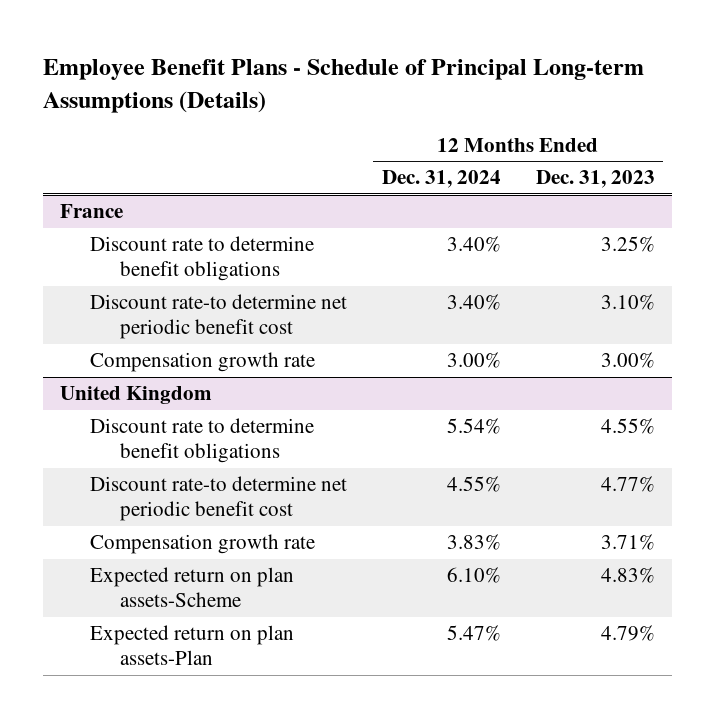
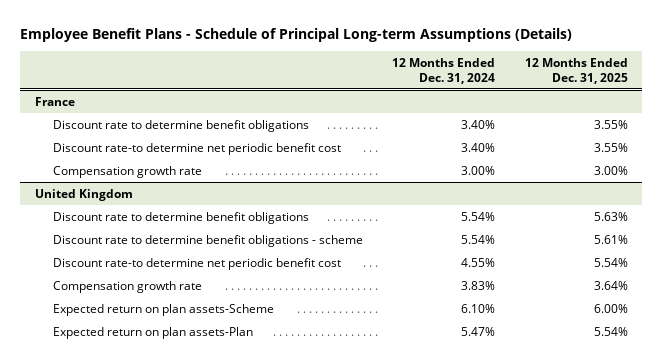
[535,170,655,189] Dec. 31, 2023 -> none
none -> [524,57,628,84] 12 Months Ended Dec. 31, 2025
none -> [53,234,364,247] Discount rate to determine benefit obligations - scheme

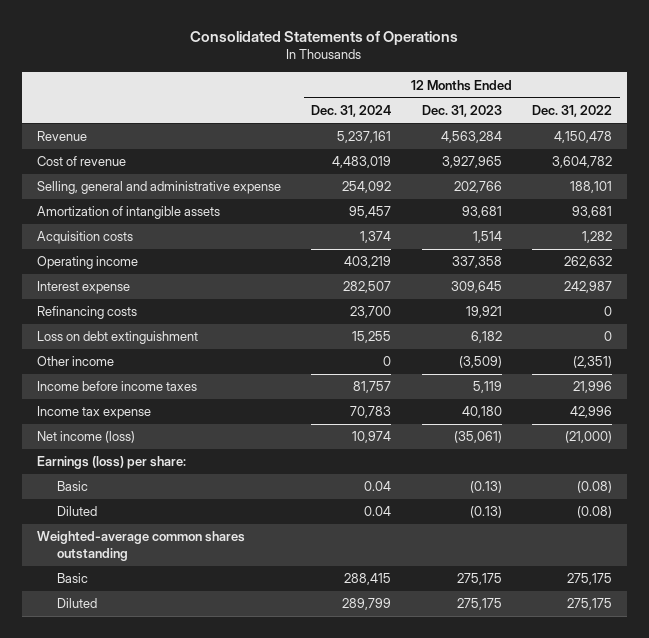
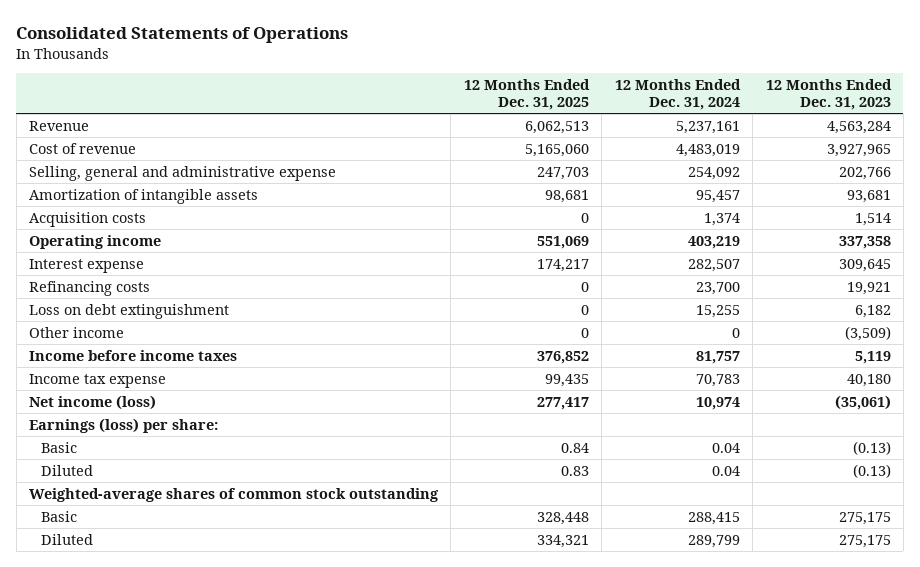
[531,105,612,118] Dec. 31, 2022 -> none
none -> [463,78,590,110] 12 Months Ended Dec. 31, 2025
[36,531,245,561] Weighted-average common shares outstanding -> [29,487,440,502] Weighted-average shares of common stock outstanding

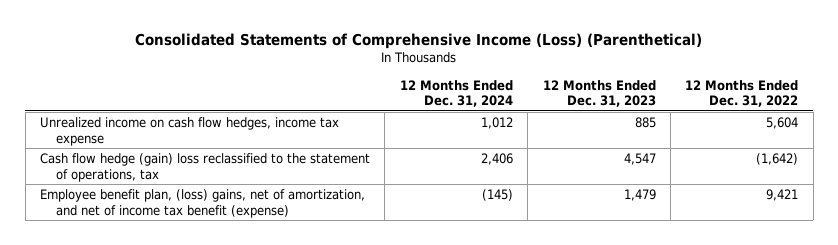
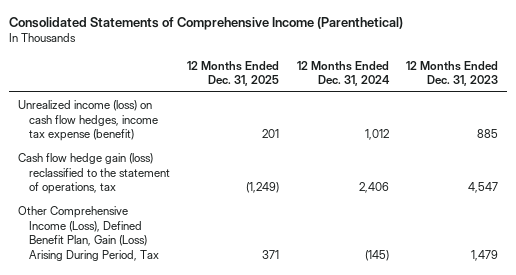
[135,32,703,49] Consolidated Statements of Comprehensive Income (Loss) (Parenthetical) -> [9,17,404,31] Consolidated Statements of Comprehensive Income (Parenthetical)
[685,79,799,108] 12 Months Ended Dec. 31, 2022 -> none
none -> [187,60,280,87] 12 Months Ended Dec. 31, 2025
[39,116,339,146] Unrealized income on cash flow hedges, income tax expense -> [18,99,158,142] Unrealized income (loss) on cash flow hedges, income tax expense (benefit)
[39,152,370,182] Cash flow hedge (gain) loss reclassified to the statement of operations, tax -> [18,152,170,195] Cash flow hedge gain (loss) reclassified to the statement of operations, tax
[39,188,365,218] Employee benefit plan, (loss) gains, net of amortization, and net of income tax benefit (expense) -> [18,205,159,261] Other Comprehensive Income (Loss), Defined Benefit Plan, Gain (Loss) Arising During Period, Tax

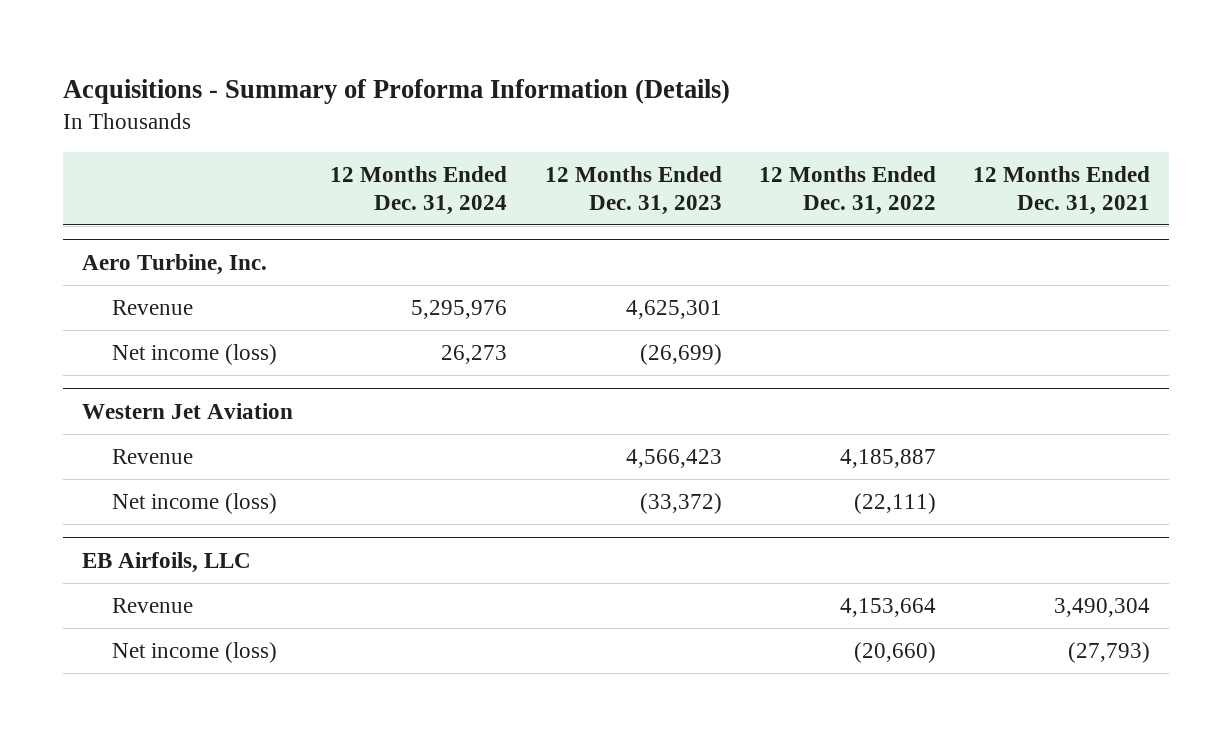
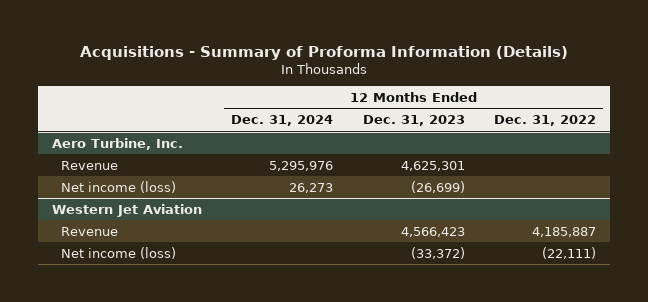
[973,165,1151,215] 12 Months Ended Dec. 31, 2021 -> none
[81,551,251,573] EB Airfoils, LLC -> none
[111,597,193,613] Revenue -> none
[111,641,277,663] Net income (loss) -> none

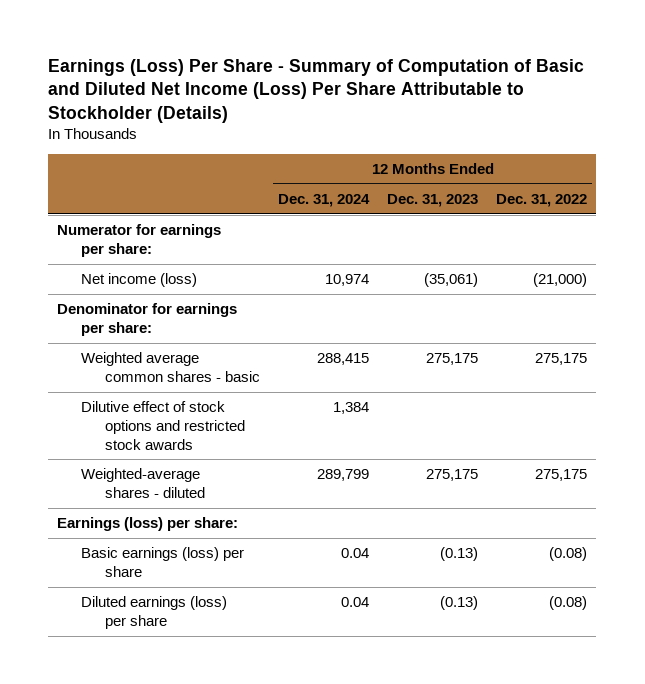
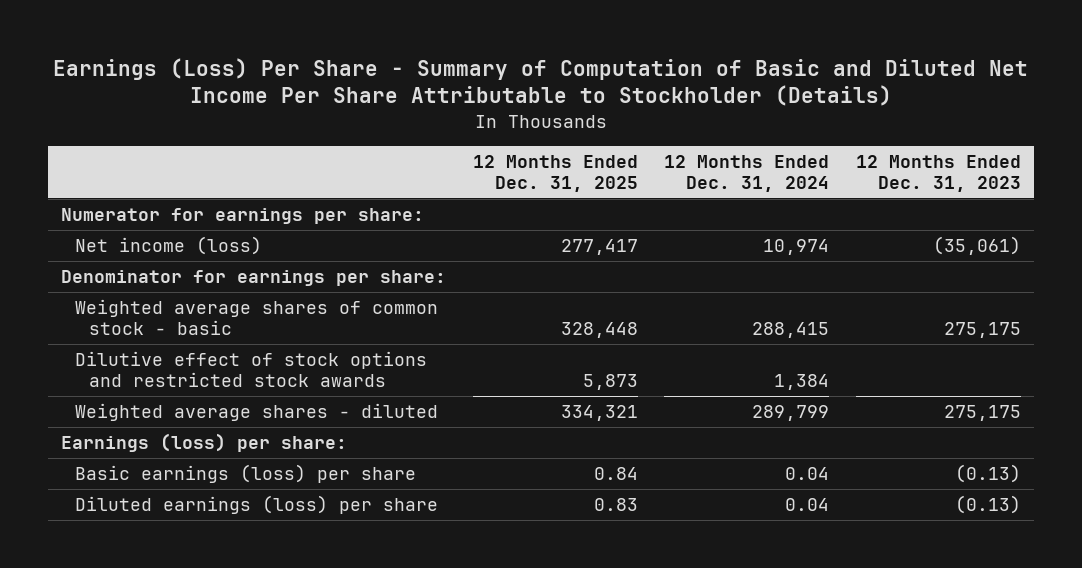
[48,58,585,123] Earnings (Loss) Per Share - Summary of Computation of Basic and Diluted Net Income (Loss) Per Share Attributable to Stockholder (Details) -> [53,57,1029,107] Earnings (Loss) Per Share - Summary of Computation of Basic and Diluted Net Income Per Share Attributable to Stockholder (Details)
[496,193,588,207] Dec. 31, 2022 -> none
none -> [472,154,638,192] 12 Months Ended Dec. 31, 2025
[80,352,260,382] Weighted average common shares - basic -> [75,298,439,336] Weighted average shares of common stock - basic
[80,468,205,498] Weighted-average shares - diluted -> [75,402,439,421] Weighted average shares - diluted

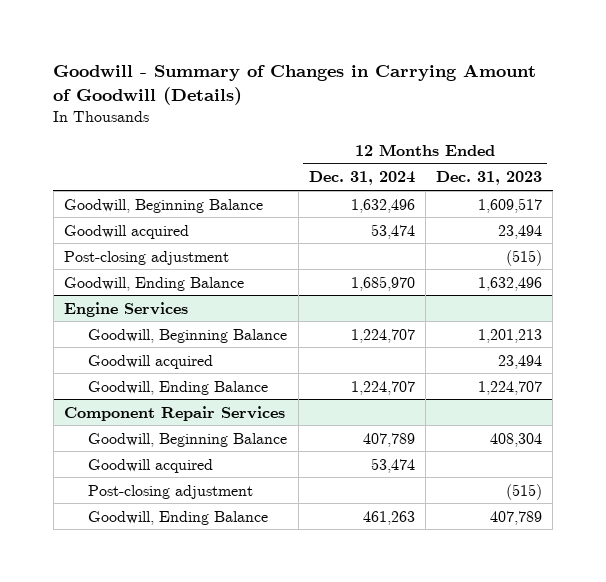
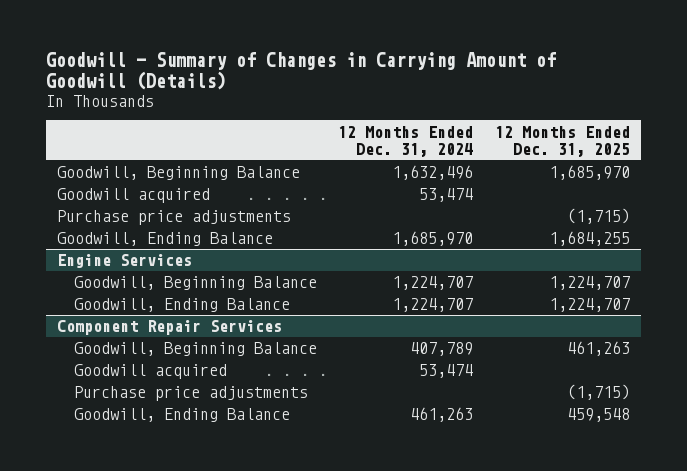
[436,171,543,186] Dec. 31, 2023 -> none
none -> [495,125,631,158] 12 Months Ended Dec. 31, 2025
[64,250,230,265] Post-closing adjustment -> [56,210,291,226] Purchase price adjustments
[88,354,214,369] Goodwill acquired -> none
[88,484,254,499] Post-closing adjustment -> [73,386,308,402] Purchase price adjustments

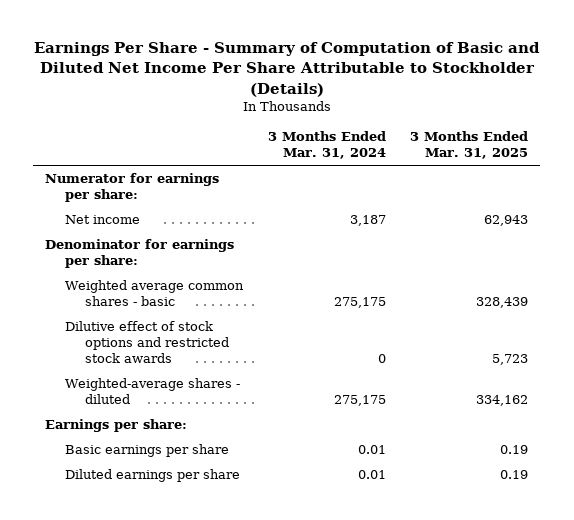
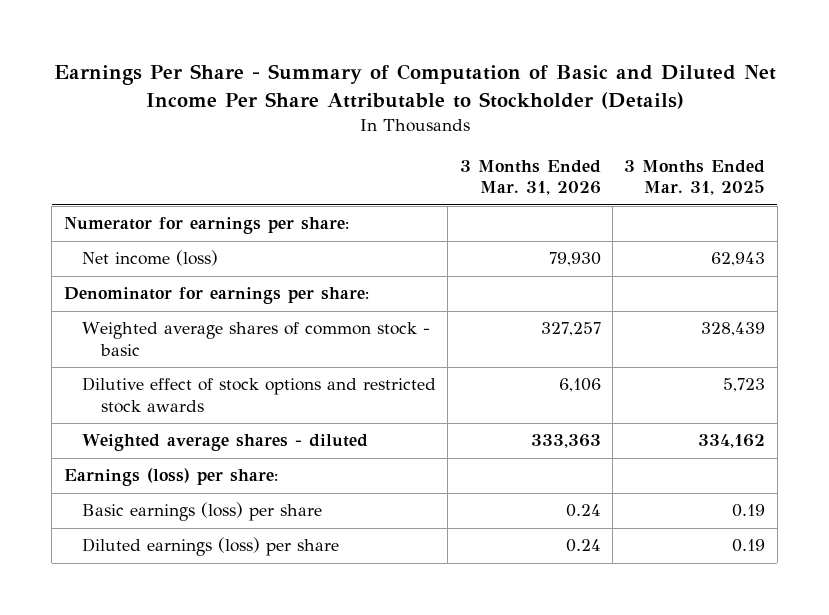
[267,131,386,160] 3 Months Ended Mar. 31, 2024 -> none
none -> [459,159,601,196] 3 Months Ended Mar. 31, 2026
[65,215,141,225] Net income -> [82,250,219,267] Net income (loss)
[65,280,245,307] Weighted average common shares - basic -> [82,322,431,357] Weighted average shares of common stock - basic
[65,378,241,405] Weighted-average shares - diluted -> [82,434,369,452] Weighted average shares - diluted
[45,419,188,433] Earnings per share: -> [63,468,278,487] Earnings (loss) per share:
[65,444,230,458] Basic earnings per share -> [82,502,323,522] Basic earnings (loss) per share
[65,469,241,483] Diluted earnings per share -> [82,537,340,557] Diluted earnings (loss) per share

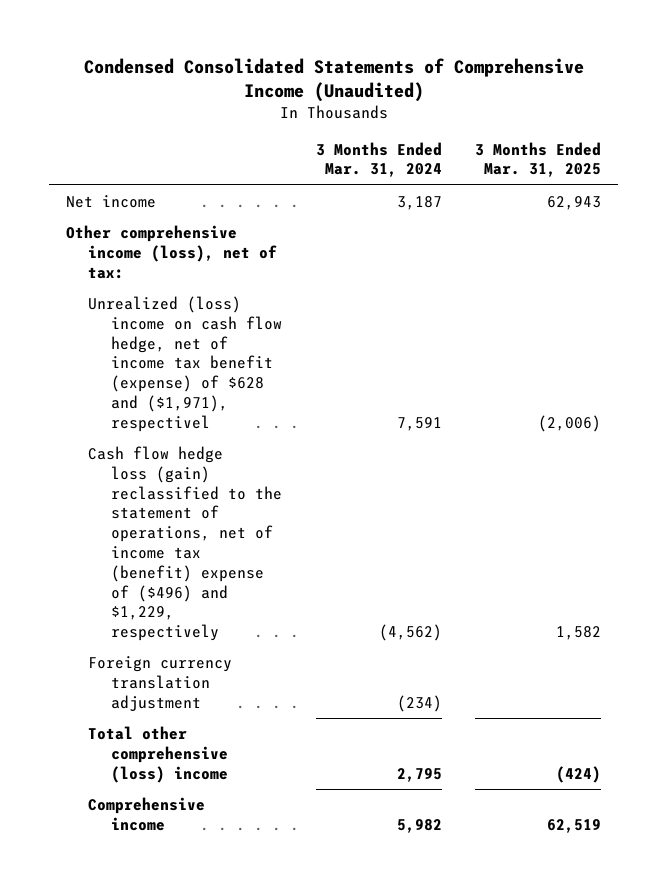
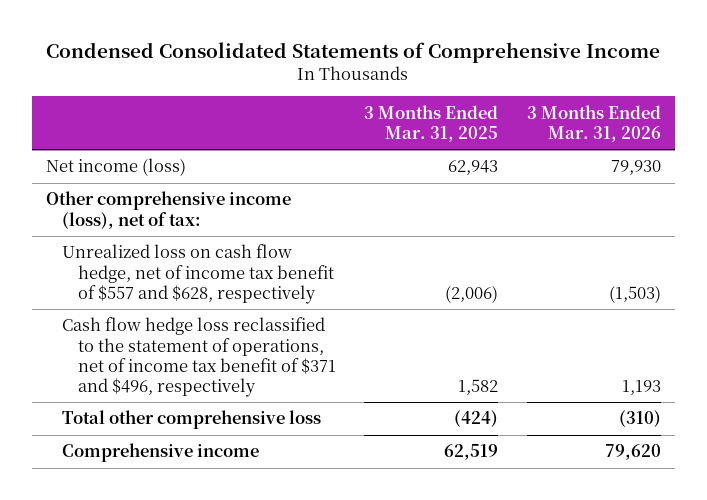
[83,58,584,103] Condensed Consolidated Statements of Comprehensive Income (Unaudited) -> [46,41,661,63] Condensed Consolidated Statements of Comprehensive Income
[315,141,442,178] 3 Months Ended Mar. 31, 2024 -> none
none -> [526,104,661,143] 3 Months Ended Mar. 31, 2026
[66,194,157,208] Net income -> [46,158,187,177] Net income (loss)
[88,655,233,711] Foreign currency translation adjustment -> none
[88,295,282,432] Unrealized (loss) income on cash flow hedge, net of income tax benefit (expense) of $628 and ($1,971), respectivel -> [62,244,335,304] Unrealized loss on cash flow hedge, net of income tax benefit of $557 and $628, respectively
[88,445,282,642] Cash flow hedge loss (gain) reclassified to the statement of operations, net of income tax (benefit) expense of ($496) and $1,229, respectively -> [62,317,337,398] Cash flow hedge loss reclassified to the statement of operations, net of income tax benefit of $371 and $496, respectively
[88,725,228,783] Total other comprehensive (loss) income -> [62,410,322,430] Total other comprehensive loss

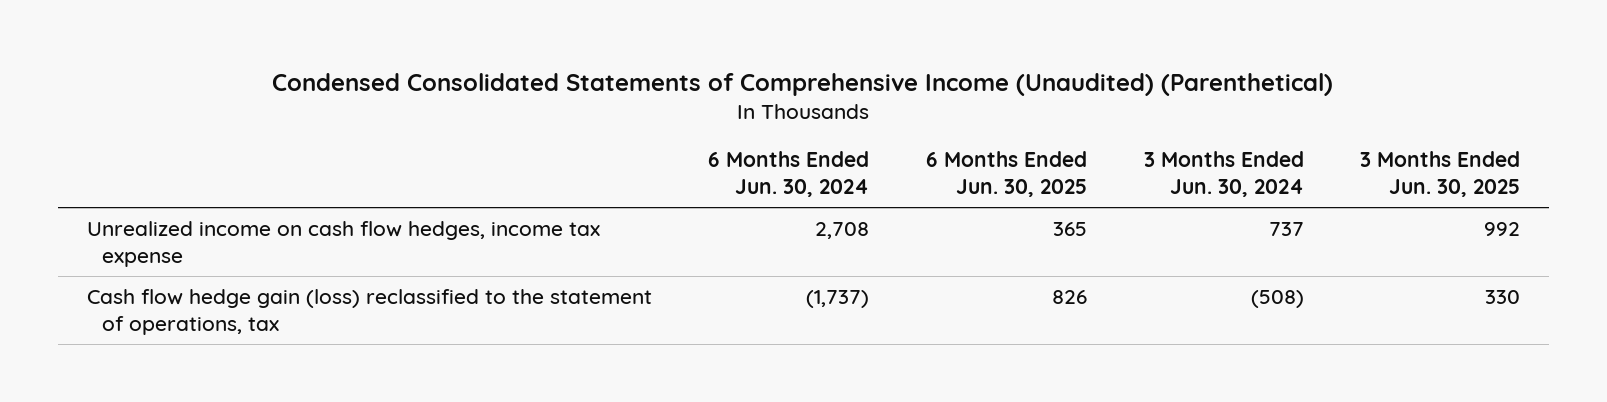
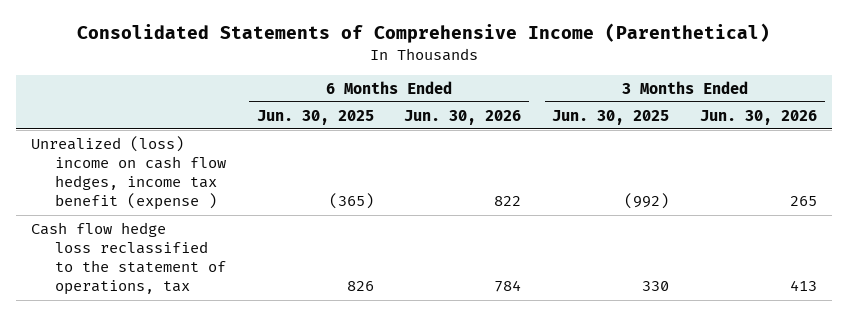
[272,72,1334,96] Condensed Consolidated Statements of Comprehensive Income (Unaudited) (Parenthetical) -> [77,23,771,44] Consolidated Statements of Comprehensive Income (Parenthetical)
[708,151,870,198] 6 Months Ended Jun. 30, 2024 -> none
[1143,151,1304,198] 3 Months Ended Jun. 30, 2024 -> none
none -> [404,109,522,125] Jun. 30, 2026
none -> [699,109,817,125] Jun. 30, 2026
[86,220,600,267] Unrealized income on cash flow hedges, income tax expense -> [31,135,227,211] Unrealized (loss) income on cash flow hedges, income tax benefit (expense )
[1052,221,1087,236] 365 -> [328,193,374,210] (365)
[1484,221,1521,236] 992 -> [624,193,670,210] (992)
[86,288,652,335] Cash flow hedge gain (loss) reclassified to the statement of operations, tax -> [31,221,227,296] Cash flow hedge loss reclassified to the statement of operations, tax

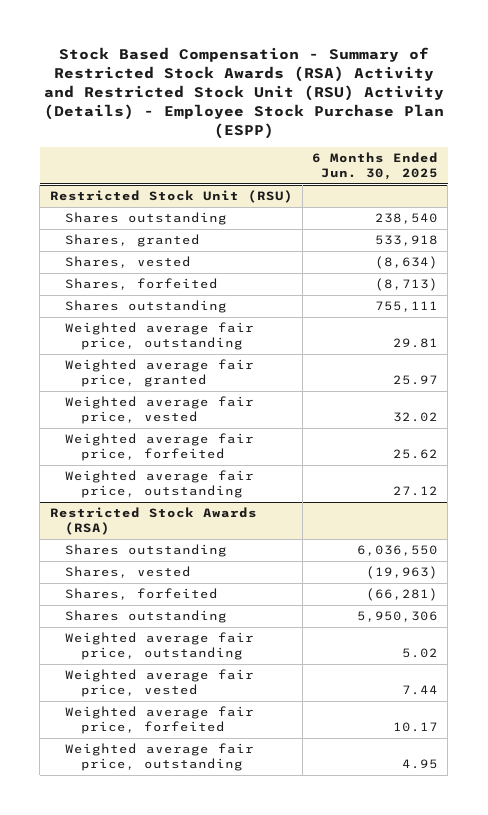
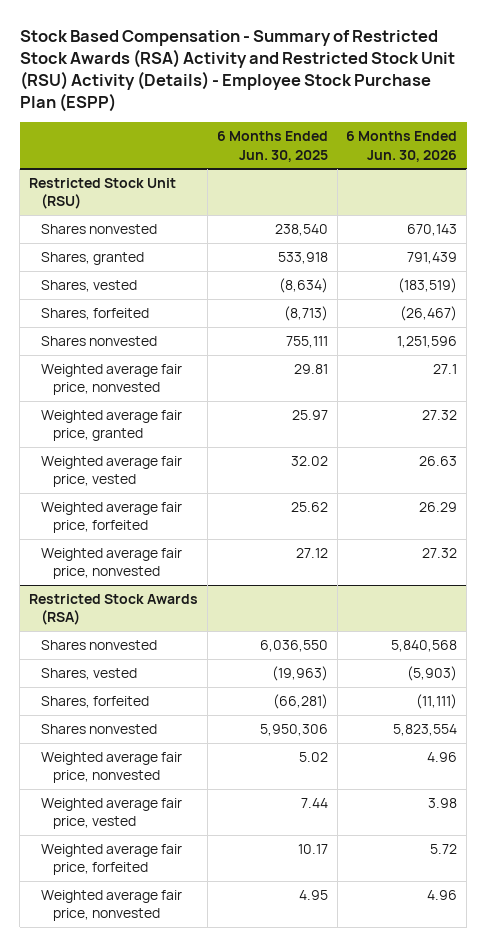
none -> [346,131,458,162] 6 Months Ended Jun. 30, 2026
[65,212,228,226] Shares outstanding -> [41,223,158,234] Shares nonvested
[65,300,228,314] Shares outstanding -> [41,335,158,346] Shares nonvested
[65,322,255,351] Weighted average fair price, outstanding -> [41,363,183,396] Weighted average fair price, nonvested
[65,470,255,499] Weighted average fair price, outstanding -> [41,547,183,580] Weighted average fair price, nonvested
[65,544,228,558] Shares outstanding -> [41,639,158,650] Shares nonvested
[65,610,228,624] Shares outstanding -> [41,723,158,734] Shares nonvested
[65,632,255,661] Weighted average fair price, outstanding -> [41,751,183,784] Weighted average fair price, nonvested
[65,743,255,772] Weighted average fair price, outstanding -> [41,889,183,922] Weighted average fair price, nonvested

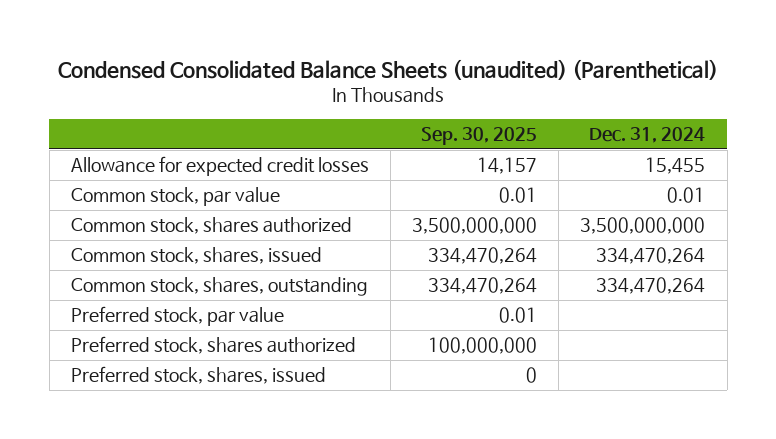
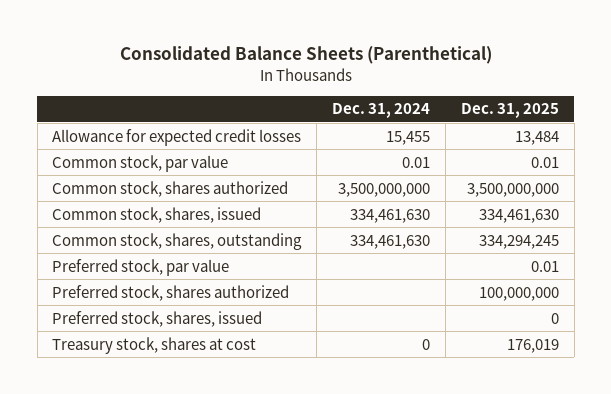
[58,59,719,81] Condensed Consolidated Balance Sheets (unaudited) (Parenthetical) -> [119,46,492,65] Consolidated Balance Sheets (Parenthetical)
[421,127,538,146] Sep. 30, 2025 -> none
none -> [460,103,559,119] Dec. 31, 2025
[596,247,706,265] 334,470,264 -> [350,208,431,223] 334,461,630
[596,277,706,295] 334,470,264 -> [350,234,431,249] 334,461,630
none -> [52,336,257,354] Treasury stock, shares at cost

